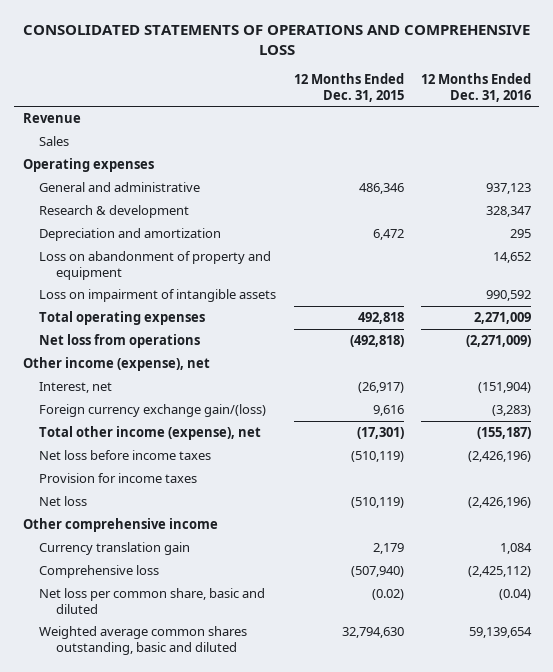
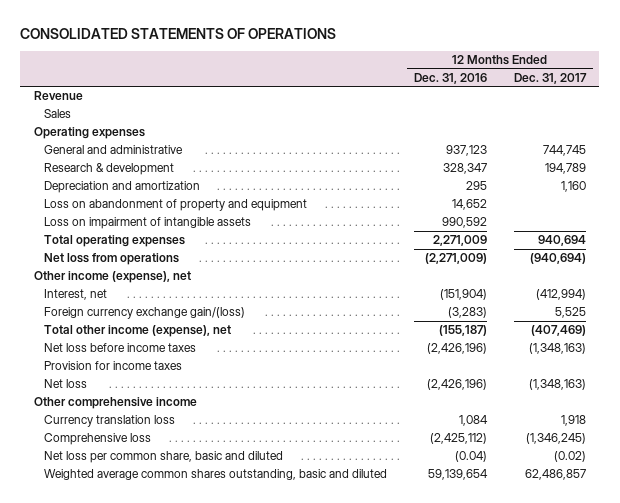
[22,24,530,55] CONSOLIDATED STATEMENTS OF OPERATIONS AND COMPREHENSIVE LOSS -> [20,27,337,39] CONSOLIDATED STATEMENTS OF OPERATIONS
[293,73,404,102] 12 Months Ended Dec. 31, 2015 -> none
none -> [513,72,587,84] Dec. 31, 2017
[39,542,191,556] Currency translation gain -> [43,415,175,428] Currency translation loss

